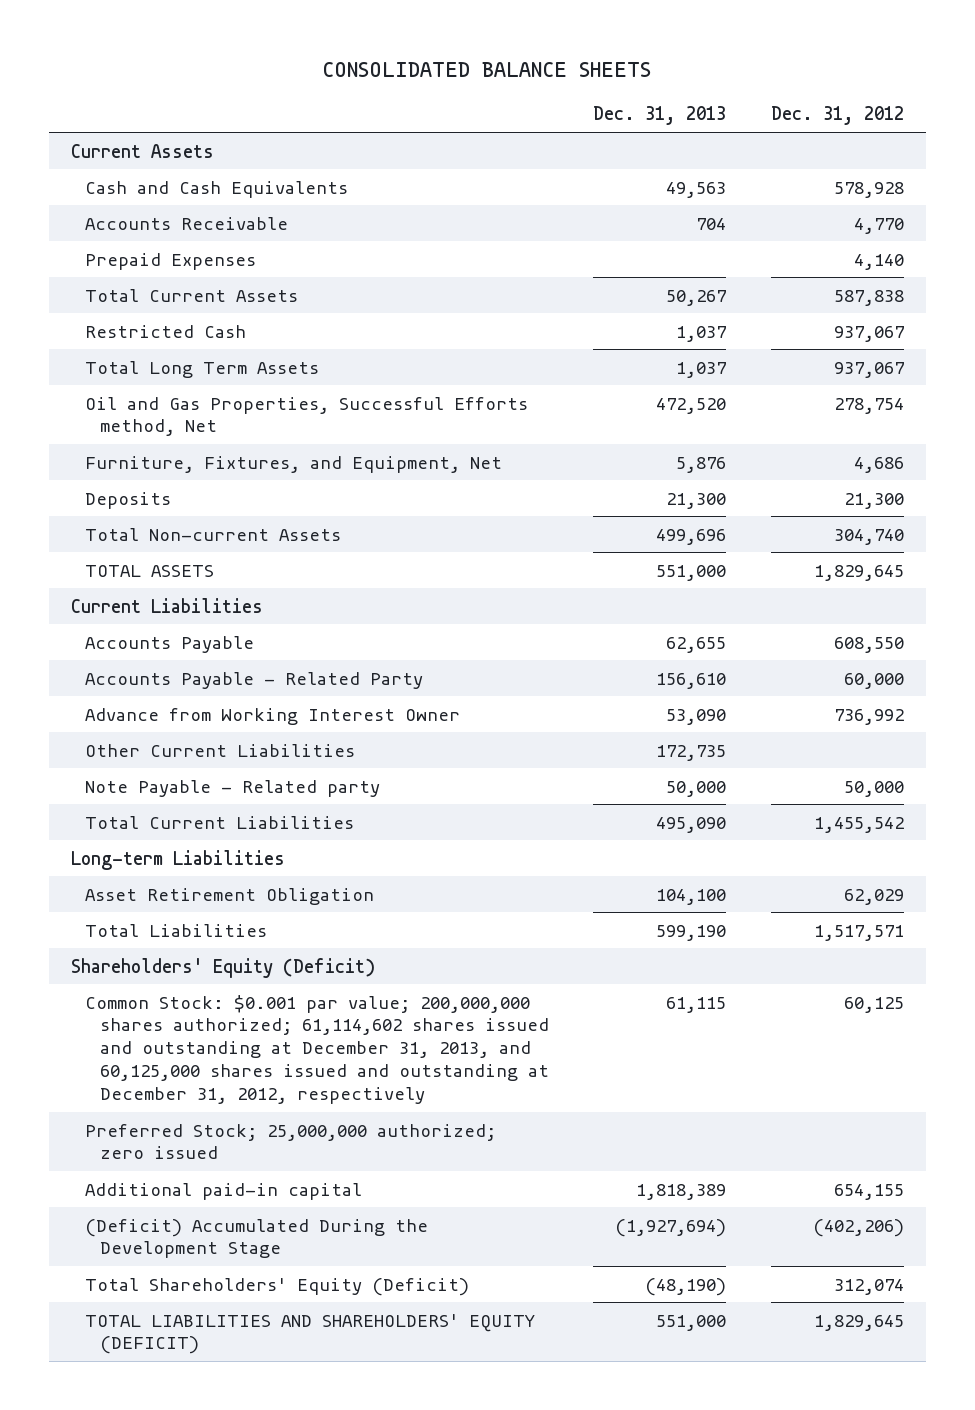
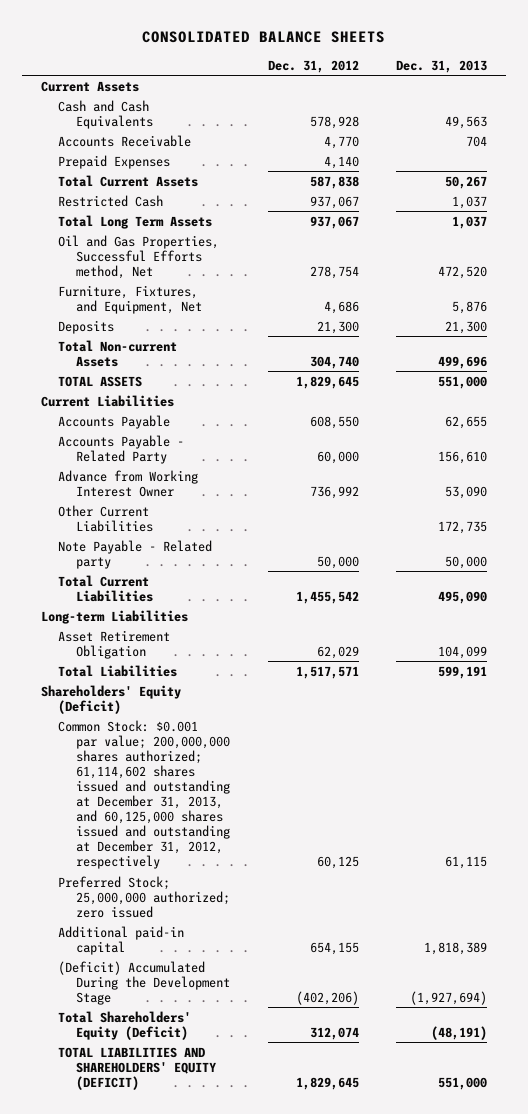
[656,888,727,905] 104,100 -> [438,645,488,659] 104,099
[656,924,727,941] 599,190 -> [438,665,488,679] 599,191
[645,1277,727,1296] (48,190) -> [431,1025,488,1040] (48,191)

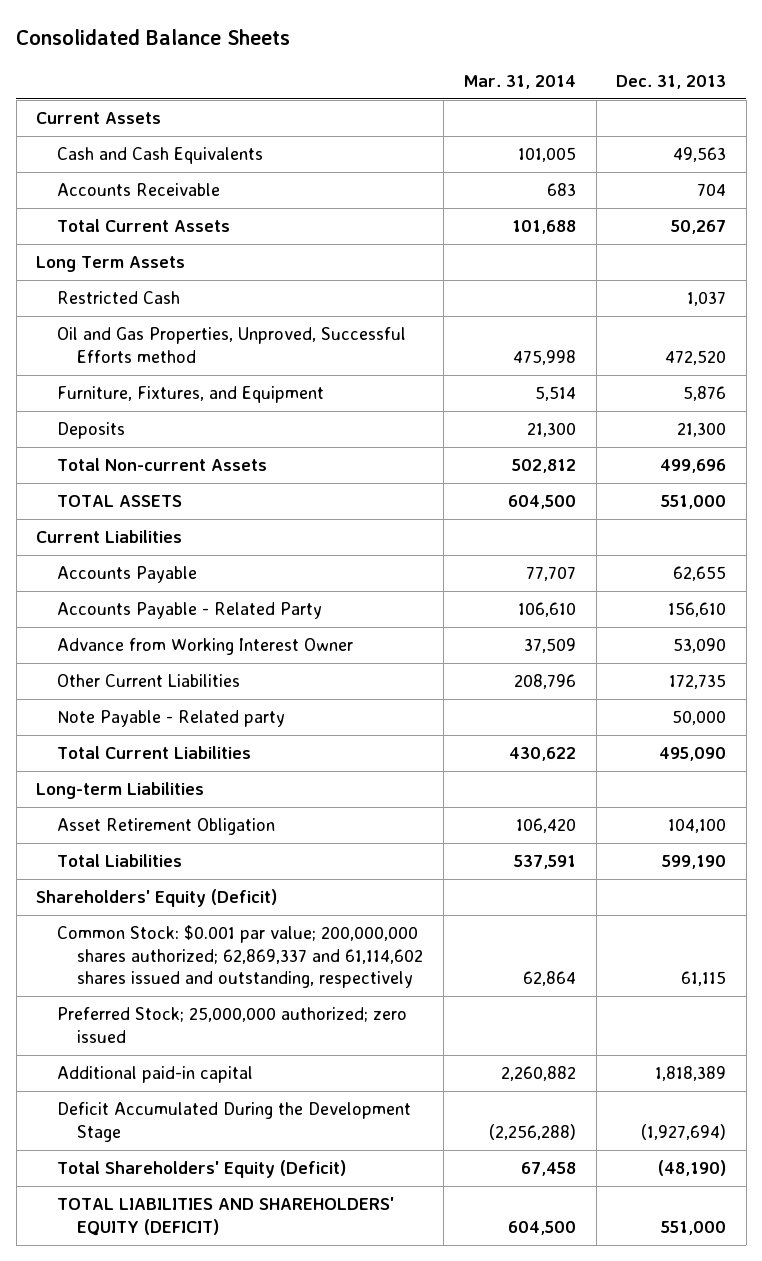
[142,31,386,44] CONSOLIDATED BALANCE SHEETS -> [16,28,291,45] Consolidated Balance Sheets
[267,60,359,74] Dec. 31, 2012 -> none
none -> [463,74,577,89] Mar. 31, 2014
[58,154,171,169] Prepaid Expenses -> none
none -> [36,256,186,273] Long Term Assets
[58,214,213,229] Total Long Term Assets -> none
[58,234,220,279] Oil and Gas Properties, Successful Efforts method, Net -> [56,327,406,363] Oil and Gas Properties, Unproved, Successful Efforts method
[58,284,202,314] Furniture, Fixtures, and Equipment, Net -> [56,386,324,404] Furniture, Fixtures, and Equipment
[438,645,488,659] 104,099 -> [668,818,727,834] 104,100
[438,665,488,679] 599,191 -> [662,855,727,870] 599,190
[58,719,230,870] Common Stock: $0.001 par value; 200,000,000 shares authorized; 61,114,602 shares issued and outstanding at December 31, 2013, and 60,125,000 shares issued and outstanding at December 31, 2012, respectively -> [56,925,424,989] Common Stock: $0.001 par value; 200,000,000 shares authorized; 62,869,337 and 61,114,602 shares issued and outstanding, respectively
[58,960,230,1005] (Deficit) Accumulated During the Development Stage -> [56,1102,411,1142] Deficit Accumulated During the Development Stage
[431,1025,488,1040] (48,191) -> [658,1160,727,1177] (48,190)

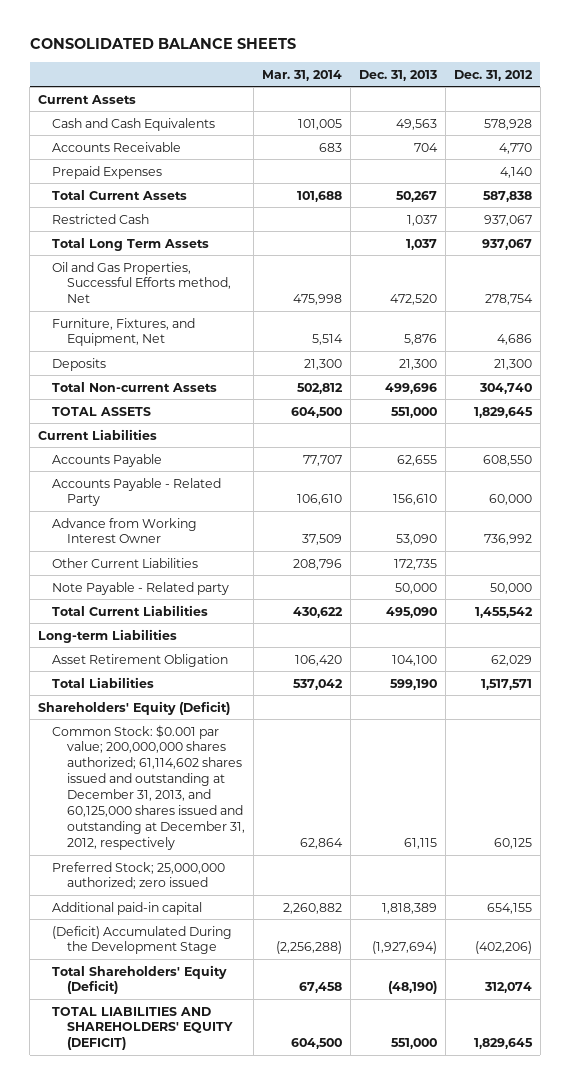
[16,28,291,45] Consolidated Balance Sheets -> [29,38,296,50] CONSOLIDATED BALANCE SHEETS
none -> [453,69,533,81] Dec. 31, 2012
none -> [52,165,163,179] Prepaid Expenses
[36,256,186,273] Long Term Assets -> none
none -> [52,237,210,251] Total Long Term Assets
[56,327,406,363] Oil and Gas Properties, Unproved, Successful Efforts method -> [52,261,231,304] Oil and Gas Properties, Successful Efforts method, Net
[56,386,324,404] Furniture, Fixtures, and Equipment -> [52,317,196,347] Furniture, Fixtures, and Equipment, Net
[514,855,577,870] 537,591 -> [292,678,343,690] 537,042
[56,925,424,989] Common Stock: $0.001 par value; 200,000,000 shares authorized; 62,869,337 and 61,114,602 shares issued and outstanding, respectively -> [52,724,245,850] Common Stock: $0.001 par value; 200,000,000 shares authorized; 61,114,602 shares issued and outstanding at December 31, 2013, and 60,125,000 shares issued and outstanding at December 31, 2012, respectively
[56,1102,411,1142] Deficit Accumulated During the Development Stage -> [52,925,233,955] (Deficit) Accumulated During the Development Stage

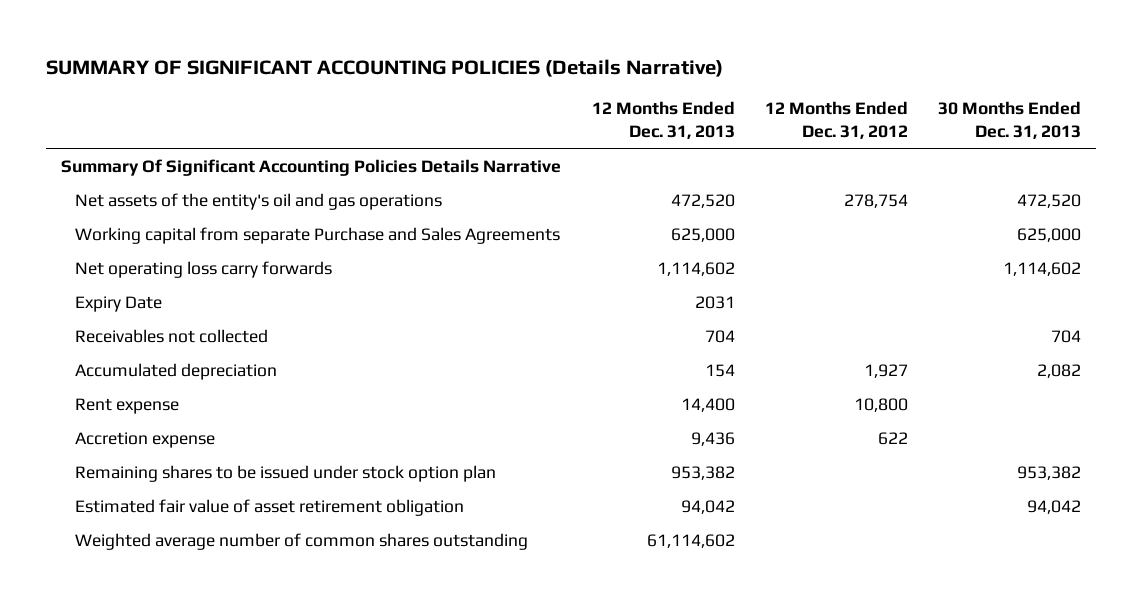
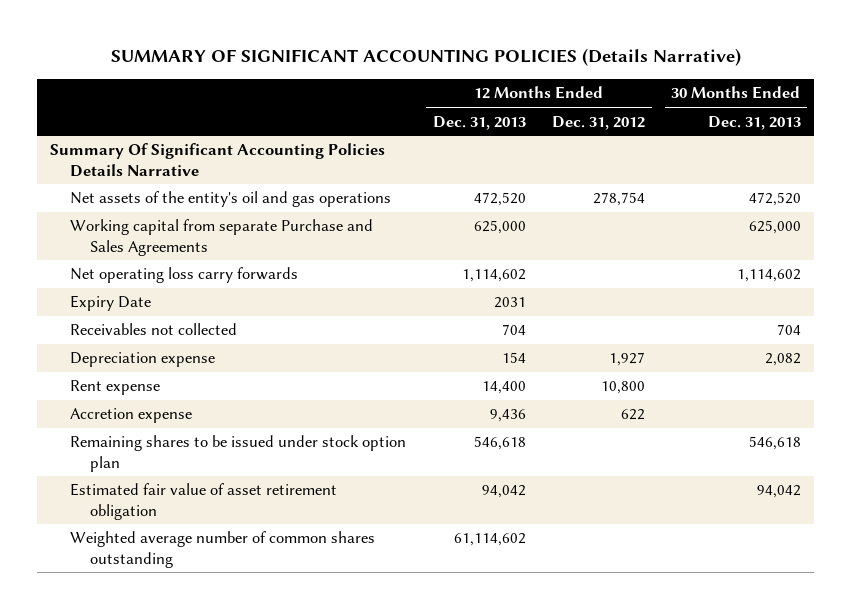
[75,362,278,380] Accumulated depreciation -> [70,352,216,368] Depreciation expense
[670,465,735,480] 953,382 -> [473,436,526,451] 546,618
[1017,465,1082,480] 953,382 -> [748,436,801,451] 546,618

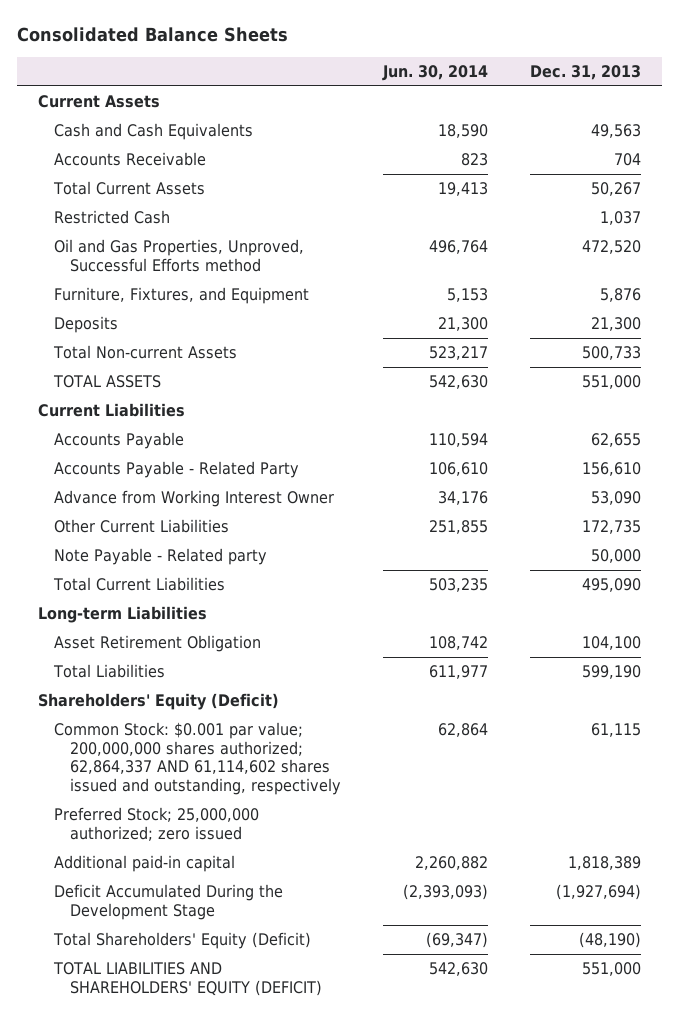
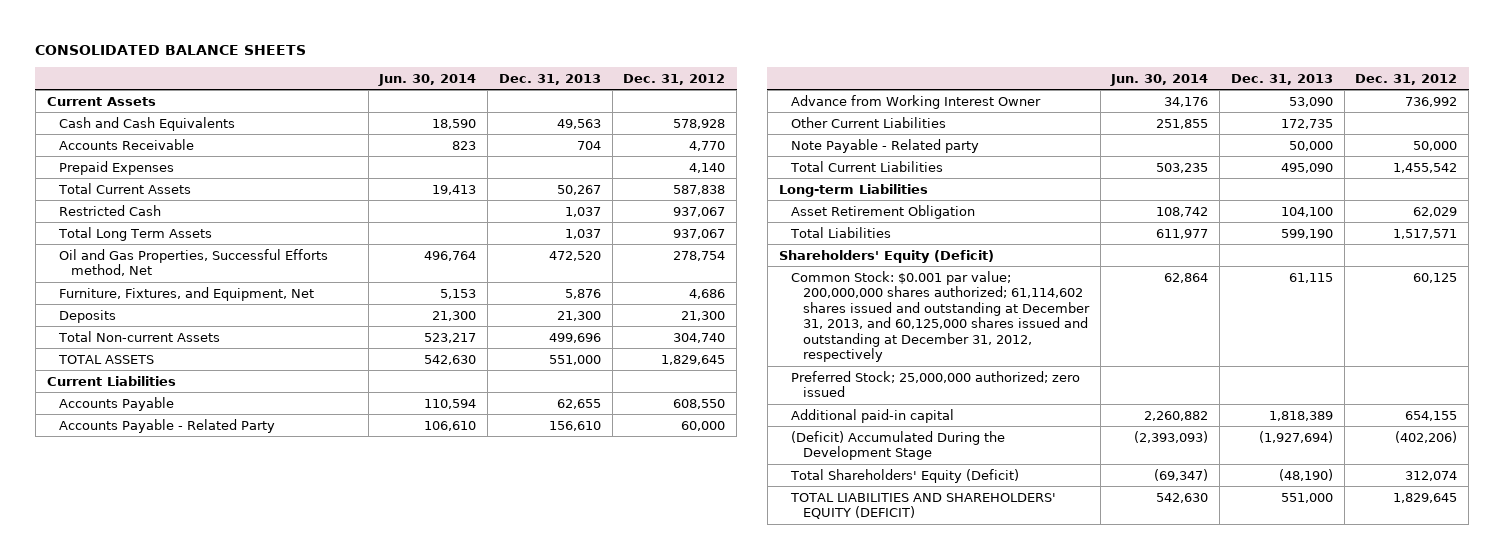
[16,27,288,43] Consolidated Balance Sheets -> [35,44,307,55] CONSOLIDATED BALANCE SHEETS
none -> [623,73,726,85] Dec. 31, 2012
none -> [58,160,174,175] Prepaid Expenses
none -> [57,226,212,241] Total Long Term Assets
[53,239,304,272] Oil and Gas Properties, Unproved, Successful Efforts method -> [58,248,328,277] Oil and Gas Properties, Successful Efforts method, Net
[53,287,309,305] Furniture, Fixtures, and Equipment -> [58,286,314,301] Furniture, Fixtures, and Equipment, Net
[581,346,641,361] 500,733 -> [548,332,601,343] 499,696
[53,722,341,795] Common Stock: $0.001 par value; 200,000,000 shares authorized; 62,864,337 AND 61,114,602 shares issued and outstanding, respectively -> [790,270,1090,363] Common Stock: $0.001 par value; 200,000,000 shares authorized; 61,114,602 shares issued and outstanding at December 31, 2013, and 60,125,000 shares issued and outstanding at December 31, 2012, respectively
[53,884,283,920] Deficit Accumulated During the Development Stage -> [790,430,1005,461] (Deficit) Accumulated During the Development Stage

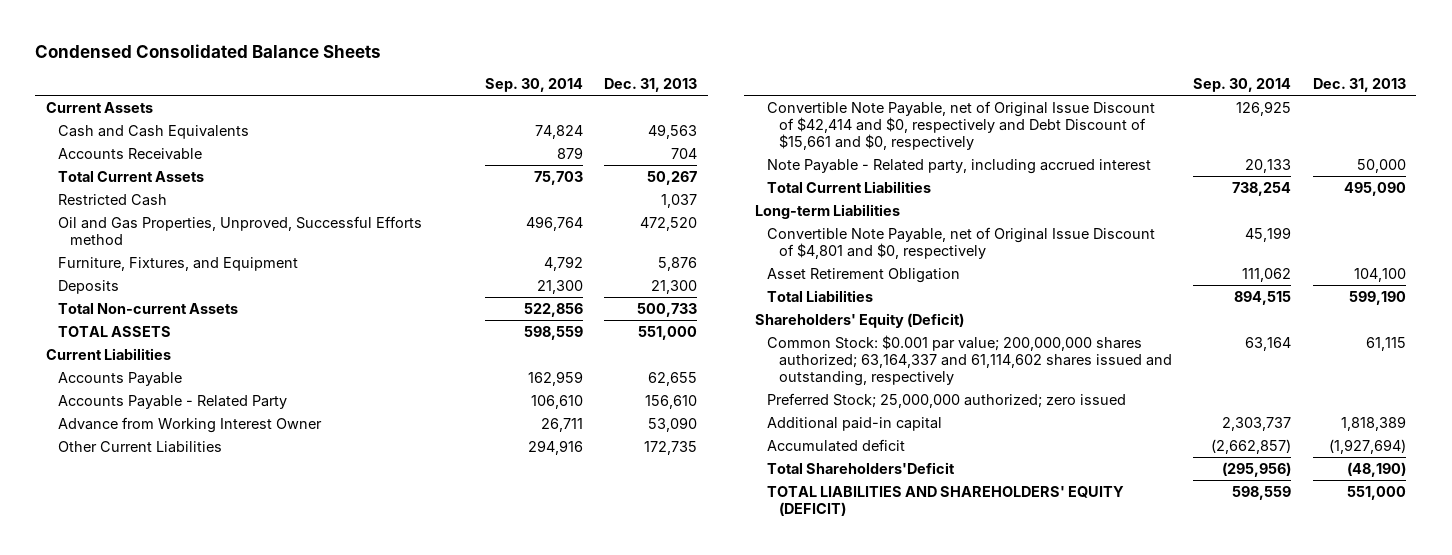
[35,44,307,55] CONSOLIDATED BALANCE SHEETS -> [35,44,382,59] Condensed Consolidated Balance Sheets
[378,73,477,86] Jun. 30, 2014 -> none
[623,73,726,85] Dec. 31, 2012 -> none
none -> [484,78,583,93] Sep. 30, 2014
[58,160,174,175] Prepaid Expenses -> none
[57,226,212,241] Total Long Term Assets -> none
[58,248,328,277] Oil and Gas Properties, Successful Efforts method, Net -> [58,215,423,246] Oil and Gas Properties, Unproved, Successful Efforts method
[58,286,314,301] Furniture, Fixtures, and Equipment, Net -> [58,256,299,271] Furniture, Fixtures, and Equipment
[548,332,601,343] 499,696 -> [636,302,697,317] 500,733
none -> [766,100,1155,151] Convertible Note Payable, net of Original Issue Discount of $42,414 and $0, respectively and Debt Discount of $15,661 and $0, respectively
[790,138,979,153] Note Payable - Related party -> [766,158,1151,174] Note Payable - Related party, including accrued interest
none -> [766,226,1155,260] Convertible Note Payable, net of Original Issue Discount of $4,801 and $0, respectively
[790,270,1090,363] Common Stock: $0.001 par value; 200,000,000 shares authorized; 61,114,602 shares issued and outstanding at December 31, 2013, and 60,125,000 shares issued and outstanding at December 31, 2012, respectively -> [766,334,1172,387] Common Stock: $0.001 par value; 200,000,000 shares authorized; 63,164,337 and 61,114,602 shares issued and outstanding, respectively
[790,430,1005,461] (Deficit) Accumulated During the Development Stage -> [766,438,905,452] Accumulated deficit
[789,468,1019,483] Total Shareholders' Equity (Deficit) -> [766,461,955,474] Total Shareholders'Deficit

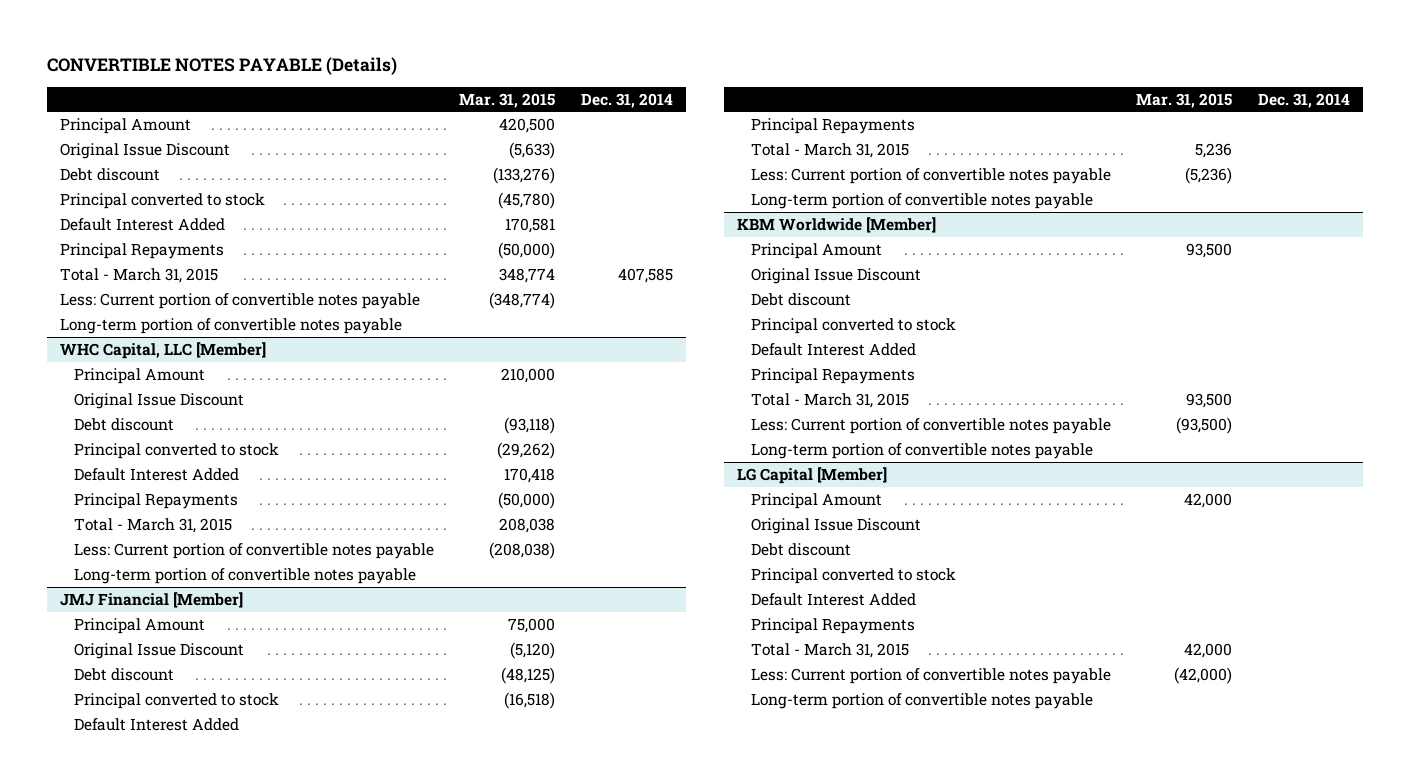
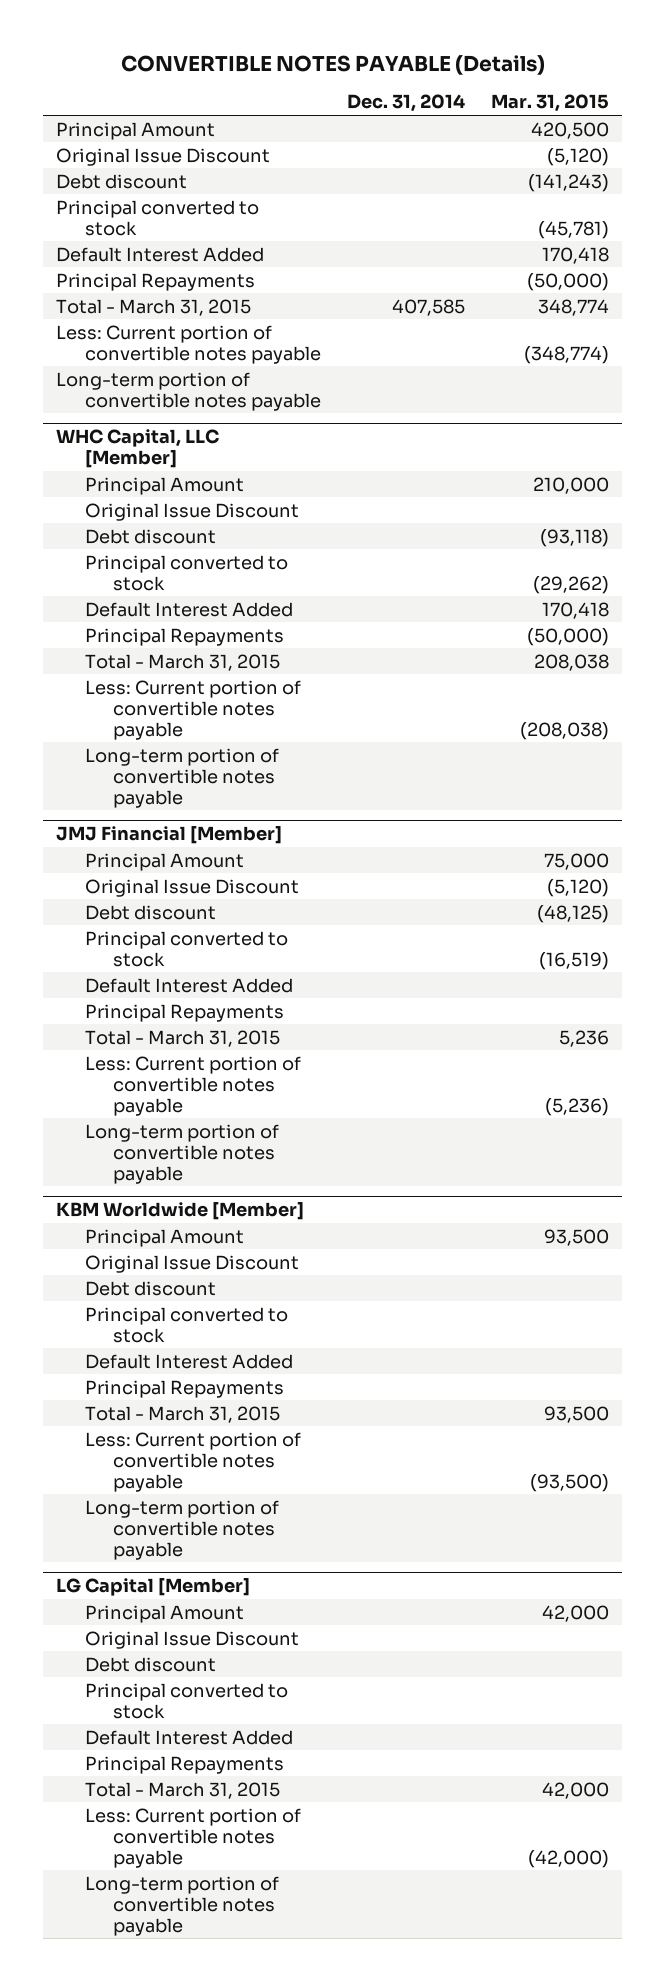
[509,141,556,159] (5,633) -> [547,147,610,166] (5,120)
[493,166,556,184] (133,276) -> [528,173,610,192] (141,243)
[498,191,556,209] (45,780) -> [538,220,610,239] (45,781)
[505,217,556,233] 170,581 -> [542,246,610,264] 170,418
[504,691,556,709] (16,518) -> [539,951,610,970] (16,519)

